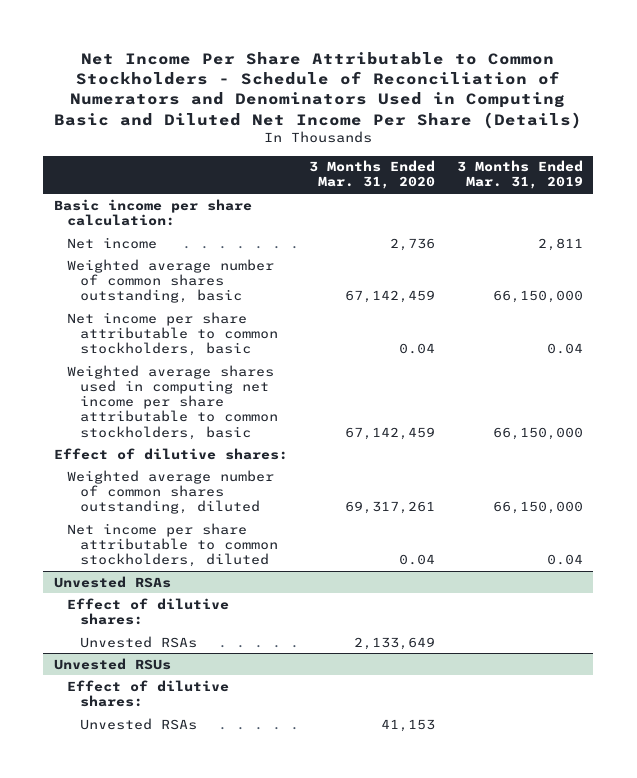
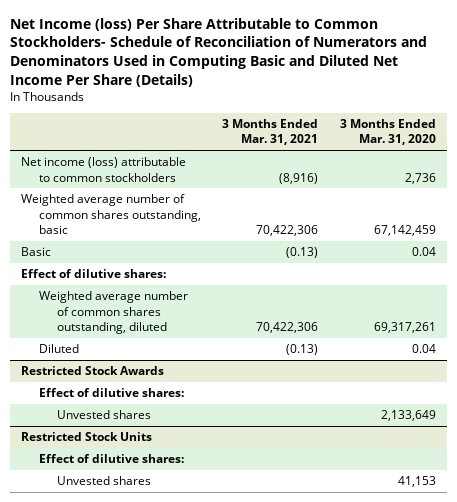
[54,51,583,129] Net Income Per Share Attributable to Common Stockholders - Schedule of Reconciliation of Numerators and Denominators Used in Computing Basic and Diluted Net Income Per Share (Details) -> [10,17,428,87] Net Income (loss) Per Share Attributable to Common Stockholders- Schedule of Reconciliation of Numerators and Denominators Used in Computing Basic and Diluted Net Income Per Share (Details)
[456,160,583,190] 3 Months Ended Mar. 31, 2019 -> none
none -> [222,118,319,146] 3 Months Ended Mar. 31, 2021
[53,198,252,226] Basic income per share calculation: -> none
[67,236,158,249] Net income -> [21,157,187,182] Net income (loss) attributable to common stockholders
[67,364,279,440] Weighted average shares used in computing net income per share attributable to common stockholders, basic -> none
[67,311,279,357] Net income per share attributable to common stockholders, basic -> [21,247,52,257] Basic
[67,522,279,568] Net income per share attributable to common stockholders, diluted -> [38,344,79,354] Diluted
[53,575,171,588] Unvested RSAs -> [21,366,165,376] Restricted Stock Awards
[80,635,198,648] Unvested RSAs -> [56,410,151,420] Unvested shares
[53,657,171,670] Unvested RSUs -> [21,432,153,442] Restricted Stock Units
[80,717,198,730] Unvested RSAs -> [56,476,151,486] Unvested shares

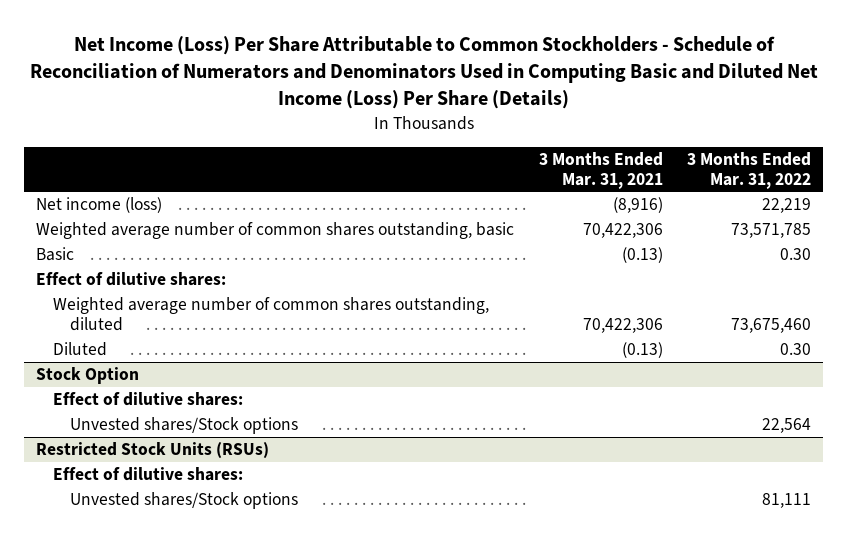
[10,17,428,87] Net Income (loss) Per Share Attributable to Common Stockholders- Schedule of Reconciliation of Numerators and Denominators Used in Computing Basic and Diluted Net Income Per Share (Details) -> [29,35,818,110] Net Income (Loss) Per Share Attributable to Common Stockholders - Schedule of Reconciliation of Numerators and Denominators Used in Computing Basic and Diluted Net Income (Loss) Per Share (Details)
[340,118,437,146] 3 Months Ended Mar. 31, 2020 -> none
none -> [687,151,812,189] 3 Months Ended Mar. 31, 2022
[21,157,187,182] Net income (loss) attributable to common stockholders -> [35,197,162,214] Net income (loss)
[21,366,165,376] Restricted Stock Awards -> none
none -> [35,367,139,385] Stock Option
[56,410,151,420] Unvested shares -> [70,417,299,435] Unvested shares/Stock options
[21,432,153,442] Restricted Stock Units -> [35,442,269,459] Restricted Stock Units (RSUs)
[56,476,151,486] Unvested shares -> [70,492,299,510] Unvested shares/Stock options

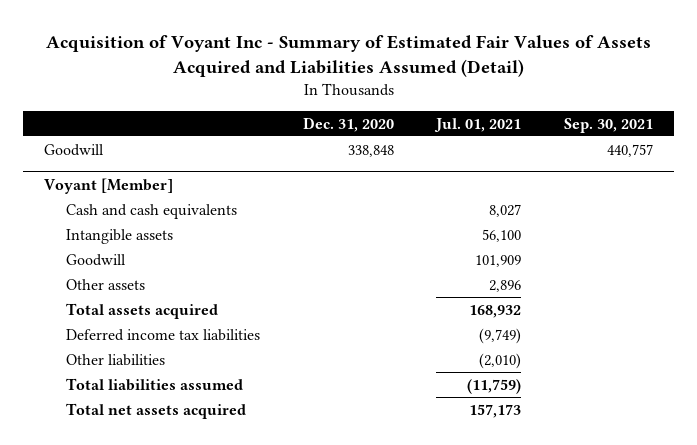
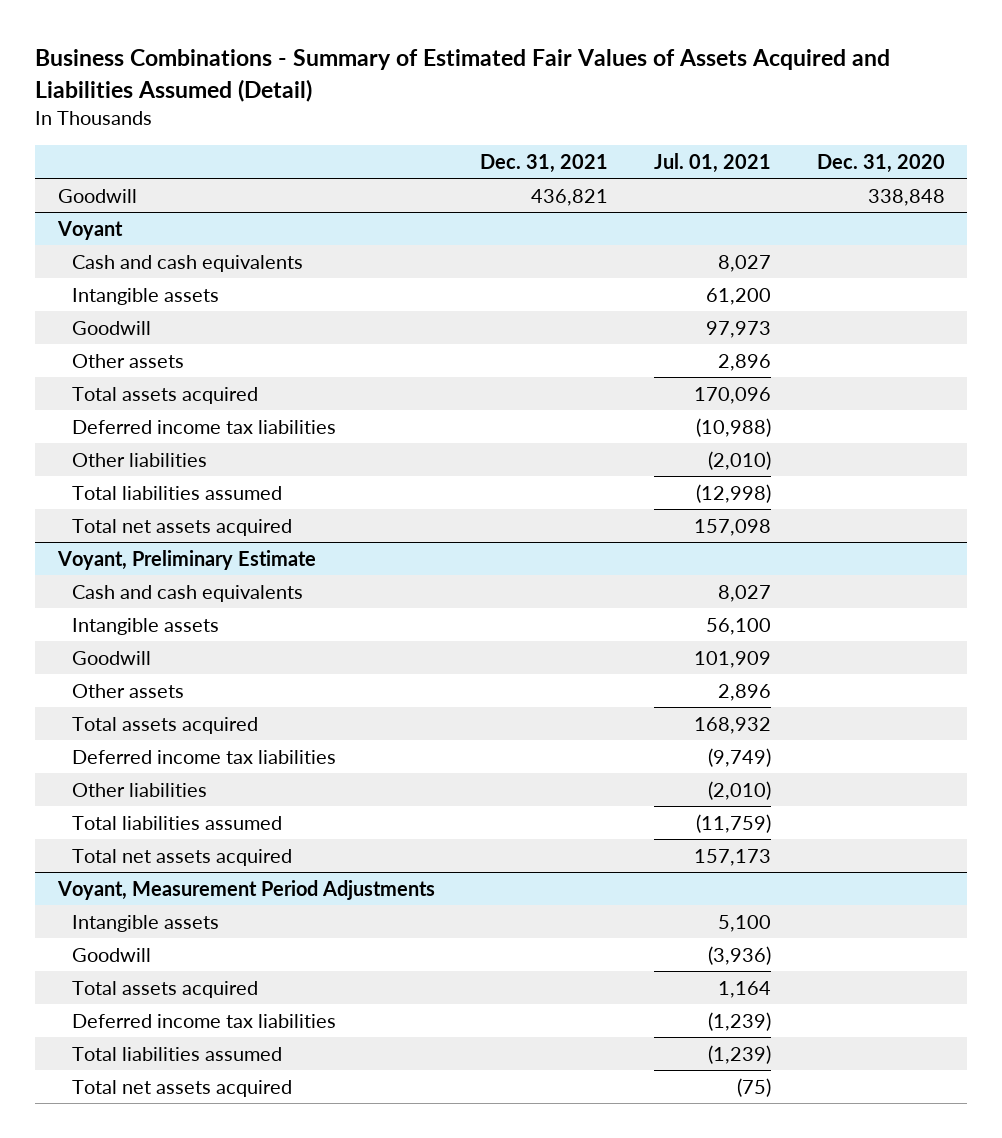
[45,34,651,77] Acquisition of Voyant Inc - Summary of Estimated Fair Values of Assets Acquired and Liabilities Assumed (Detail) -> [34,49,890,102] Business Combinations - Summary of Estimated Fair Values of Assets Acquired and Liabilities Assumed (Detail)
[564,117,654,133] Sep. 30, 2021 -> none
none -> [480,153,609,173] Dec. 31, 2021
[44,177,174,194] Voyant [Member] -> [56,220,123,240] Voyant
none -> [71,287,219,305] Intangible assets
none -> [71,320,151,335] Goodwill
none -> [71,353,184,368] Other assets
none -> [71,386,258,404] Total assets acquired
none -> [71,419,336,434] Deferred income tax liabilities
none -> [71,452,207,467] Other liabilities
none -> [71,485,282,500] Total liabilities assumed
none -> [71,518,292,536] Total net assets acquired
none -> [56,549,316,570] Voyant, Preliminary Estimate
none -> [71,584,303,602] Cash and cash equivalents
none -> [56,879,435,900] Voyant, Measurement Period Adjustments
none -> [71,914,219,932] Intangible assets
none -> [71,947,151,962] Goodwill
none -> [71,980,258,998] Total assets acquired
none -> [71,1013,336,1028] Deferred income tax liabilities
none -> [71,1046,282,1061] Total liabilities assumed
none -> [71,1079,292,1097] Total net assets acquired

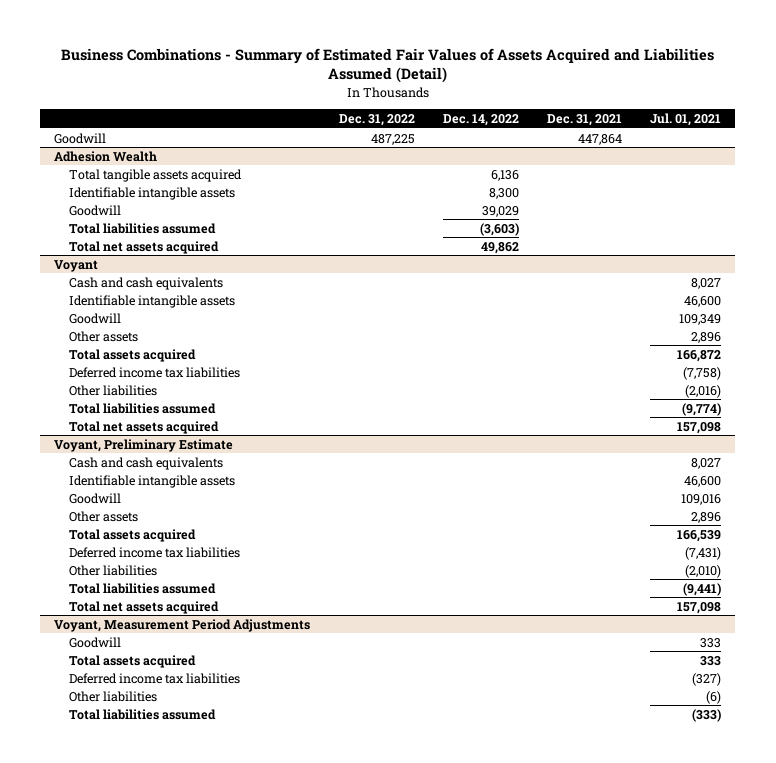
[816,153,945,173] Dec. 31, 2020 -> none
none -> [338,113,415,126] Dec. 31, 2022
none -> [442,113,519,126] Dec. 14, 2022
[531,188,609,206] 436,821 -> [578,133,623,145] 447,864
none -> [54,150,158,162] Adhesion Wealth
none -> [68,168,242,182] Total tangible assets acquired
none -> [68,186,235,200] Identifiable intangible assets
none -> [68,204,121,216] Goodwill
none -> [68,222,216,234] Total liabilities assumed
none -> [68,240,219,254] Total net assets acquired
[71,287,219,305] Intangible assets -> [68,294,235,308] Identifiable intangible assets
[706,287,772,305] 61,200 -> [684,295,722,307] 46,600
[706,320,772,338] 97,973 -> [679,313,722,325] 109,349
[694,386,772,404] 170,096 -> [677,349,722,362] 166,872
[696,417,772,437] (10,988) -> [683,366,722,380] (7,758)
[708,450,772,470] (2,010) -> [685,384,722,398] (2,016)
[696,483,772,503] (12,998) -> [682,402,722,416] (9,774)
[71,617,219,635] Intangible assets -> [68,474,235,488] Identifiable intangible assets
[706,617,772,635] 56,100 -> [684,475,722,487] 46,600
[694,650,772,668] 101,909 -> [681,493,722,505] 109,016
[694,716,772,734] 168,932 -> [677,529,722,542] 166,539
[708,747,772,767] (9,749) -> [685,546,722,560] (7,431)
[696,813,772,833] (11,759) -> [683,582,722,596] (9,441)
[694,848,772,866] 157,173 -> [677,601,722,614] 157,098
[71,914,219,932] Intangible assets -> none
[71,1079,292,1097] Total net assets acquired -> none
[708,945,772,965] (3,936) -> [700,637,722,648] 333
[718,980,772,998] 1,164 -> [700,655,722,666] 333
[708,1011,772,1031] (1,239) -> [692,672,722,686] (327)
none -> [68,690,157,702] Other liabilities
[708,1044,772,1064] (1,239) -> [692,708,722,722] (333)

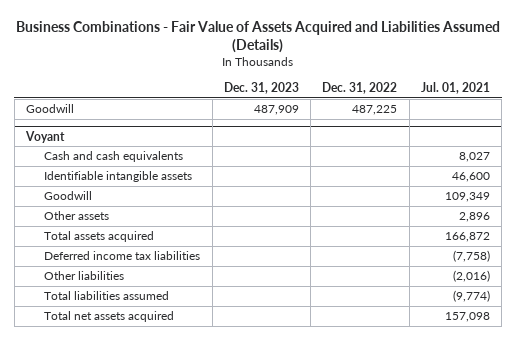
[60,47,714,84] Business Combinations - Summary of Estimated Fair Values of Assets Acquired and Liabilities Assumed (Detail) -> [15,21,500,54] Business Combinations - Fair Value of Assets Acquired and Liabilities Assumed (Details)
[442,113,519,126] Dec. 14, 2022 -> none
[547,113,623,126] Dec. 31, 2021 -> none
none -> [223,81,299,94] Dec. 31, 2023
[54,150,158,162] Adhesion Wealth -> none
[68,168,242,182] Total tangible assets acquired -> none
[68,186,235,200] Identifiable intangible assets -> none
[68,204,121,216] Goodwill -> none
[68,222,216,234] Total liabilities assumed -> none
[68,240,219,254] Total net assets acquired -> none
[54,438,234,452] Voyant, Preliminary Estimate -> none
[68,456,223,470] Cash and cash equivalents -> none
[68,474,235,488] Identifiable intangible assets -> none
[68,492,121,504] Goodwill -> none
[68,510,138,522] Other assets -> none
[68,528,196,542] Total assets acquired -> none
[68,546,240,558] Deferred income tax liabilities -> none
[68,564,157,576] Other liabilities -> none
[68,582,216,594] Total liabilities assumed -> none
[68,600,219,614] Total net assets acquired -> none
[54,618,311,632] Voyant, Measurement Period Adjustments -> none
[68,636,121,648] Goodwill -> none
[68,654,196,668] Total assets acquired -> none
[68,672,240,684] Deferred income tax liabilities -> none
[68,690,157,702] Other liabilities -> none
[68,708,216,720] Total liabilities assumed -> none

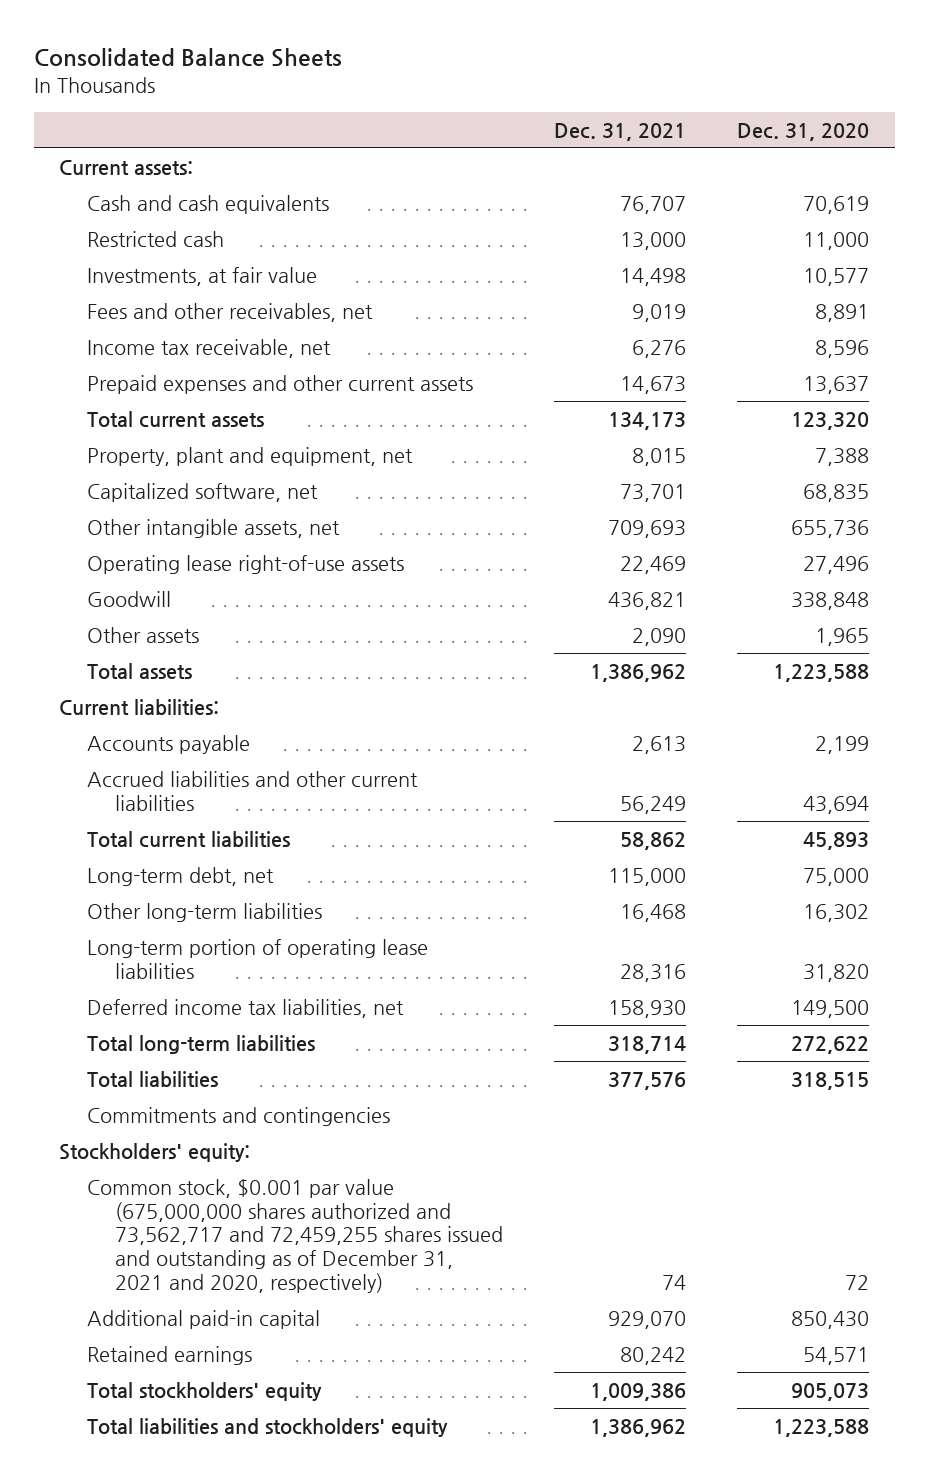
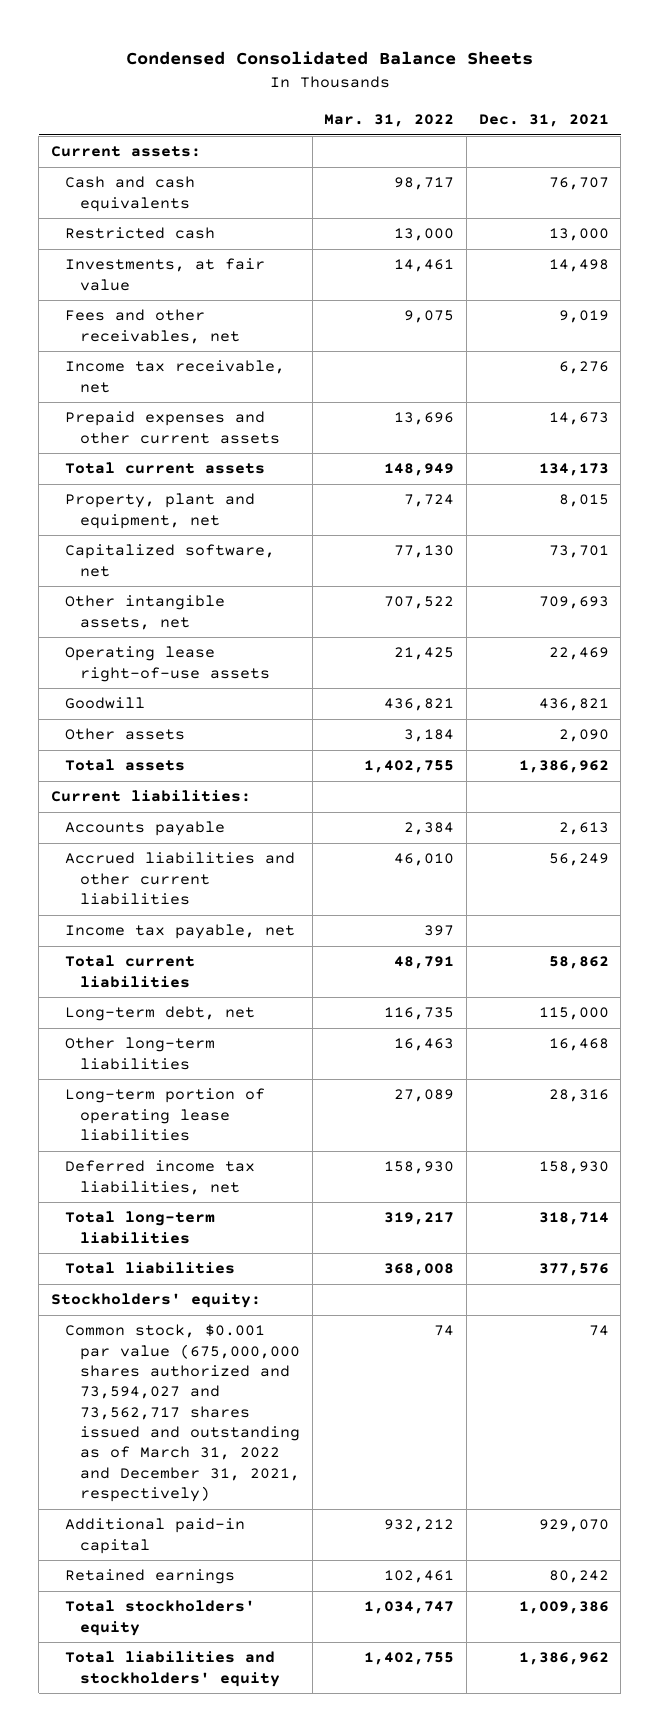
[33,47,342,67] Consolidated Balance Sheets -> [125,51,533,66] Condensed Consolidated Balance Sheets
[737,122,870,141] Dec. 31, 2020 -> none
none -> [324,113,455,127] Mar. 31, 2022
none -> [65,924,296,940] Income tax payable, net
[87,1106,391,1126] Commitments and contingencies -> none
[87,1178,503,1293] Common stock, $0.001 par value (675,000,000 shares authorized and 73,562,717 and 72,459,255 shares issued and outstanding as of December 31, 2021 and 2020, respectively) -> [65,1324,300,1503] Common stock, $0.001 par value (675,000,000 shares authorized and 73,594,027 and 73,562,717 shares issued and outstanding as of March 31, 2022 and December 31, 2021, respectively)

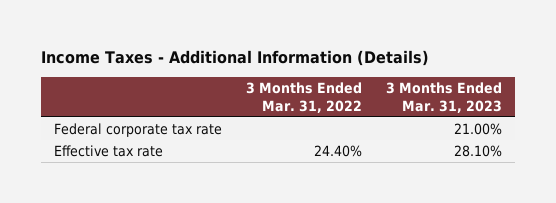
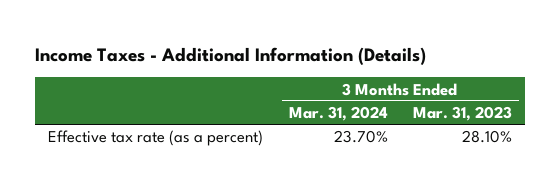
[246,82,363,113] 3 Months Ended Mar. 31, 2022 -> none
none -> [288,105,388,121] Mar. 31, 2024
[53,123,222,138] Federal corporate tax rate -> none
[53,145,163,158] Effective tax rate -> [47,130,263,147] Effective tax rate (as a percent)

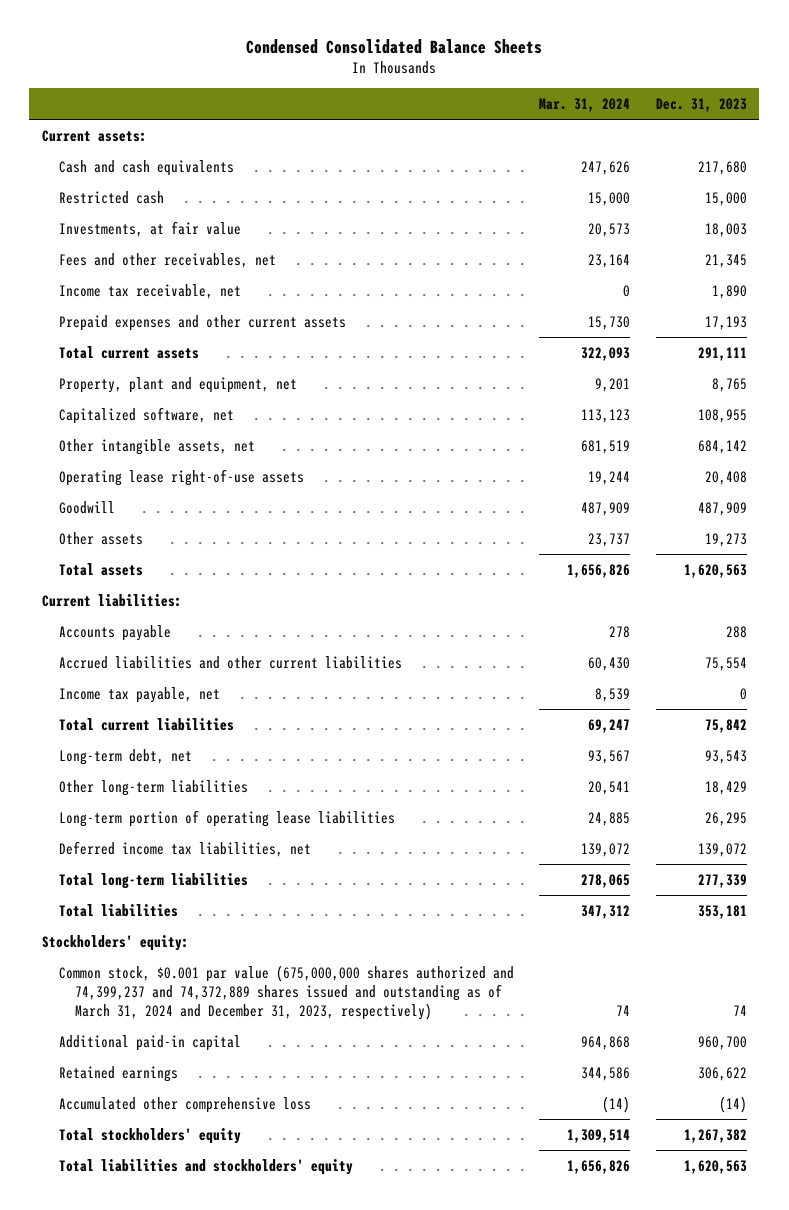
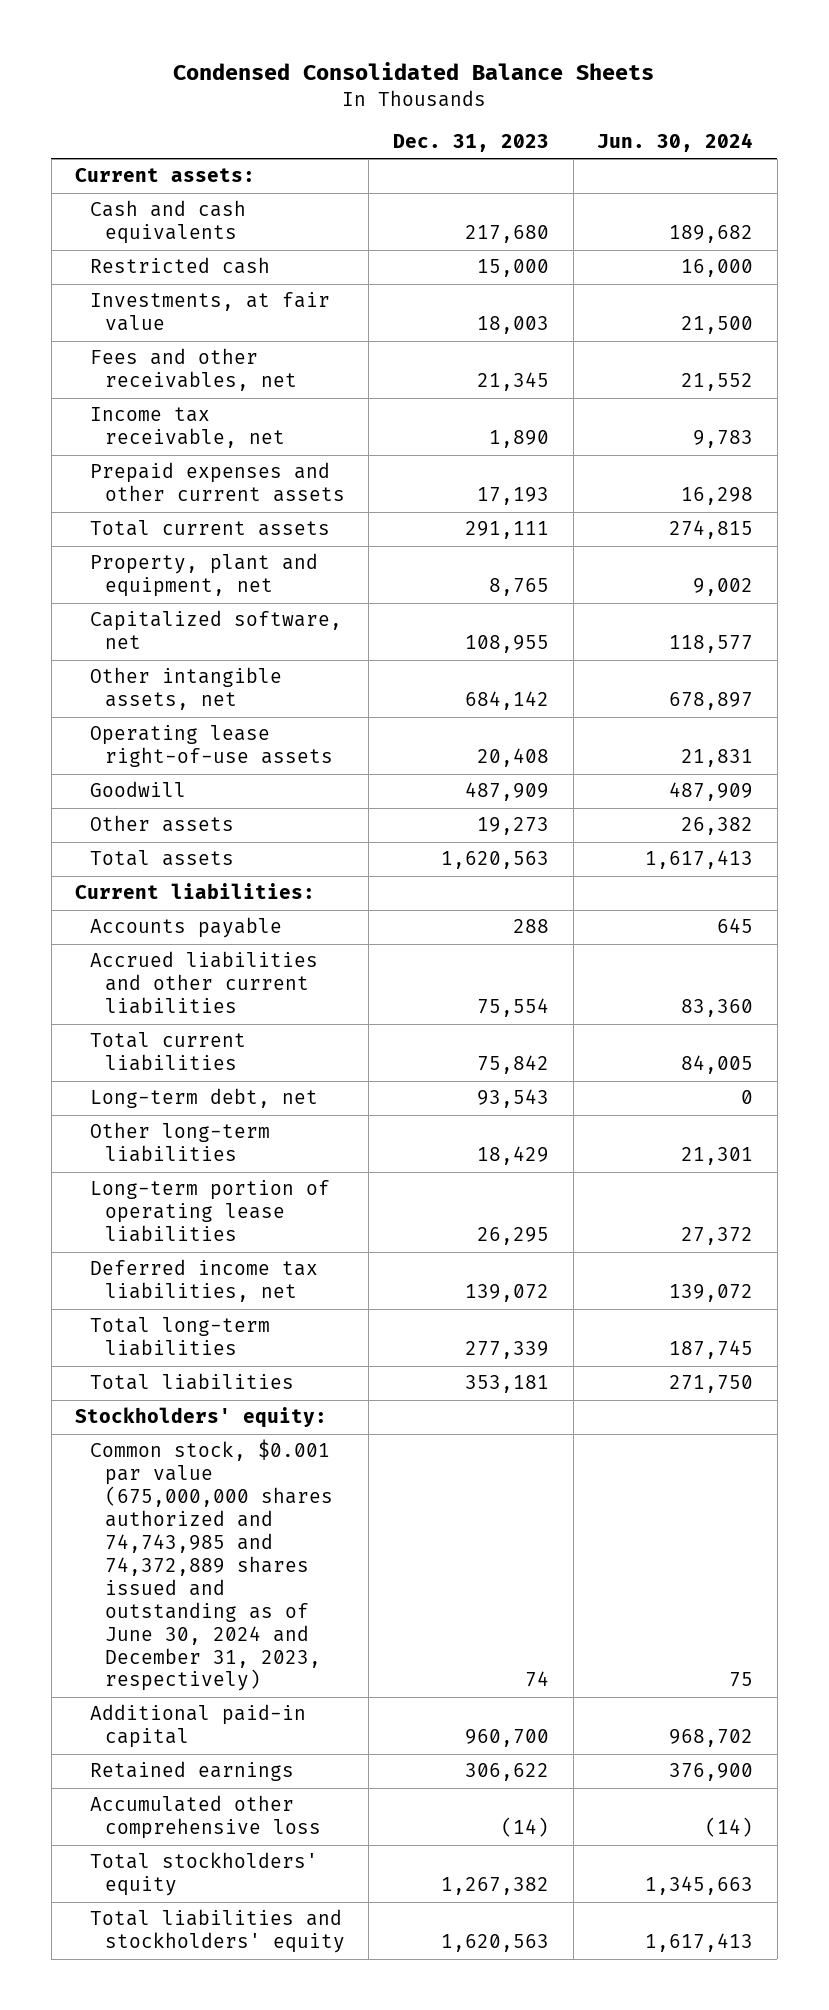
[539,98,631,113] Mar. 31, 2024 -> none
none -> [597,132,754,152] Jun. 30, 2024
[58,686,220,703] Income tax payable, net -> none
[58,964,514,1020] Common stock, $0.001 par value (675,000,000 shares authorized and 74,399,237 and 74,372,889 shares issued and outstanding as of March 31, 2024 and December 31, 2023, respectively) -> [90,1439,333,1692] Common stock, $0.001 par value (675,000,000 shares authorized and 74,743,985 and 74,372,889 shares issued and outstanding as of June 30, 2024 and December 31, 2023, respectively)

